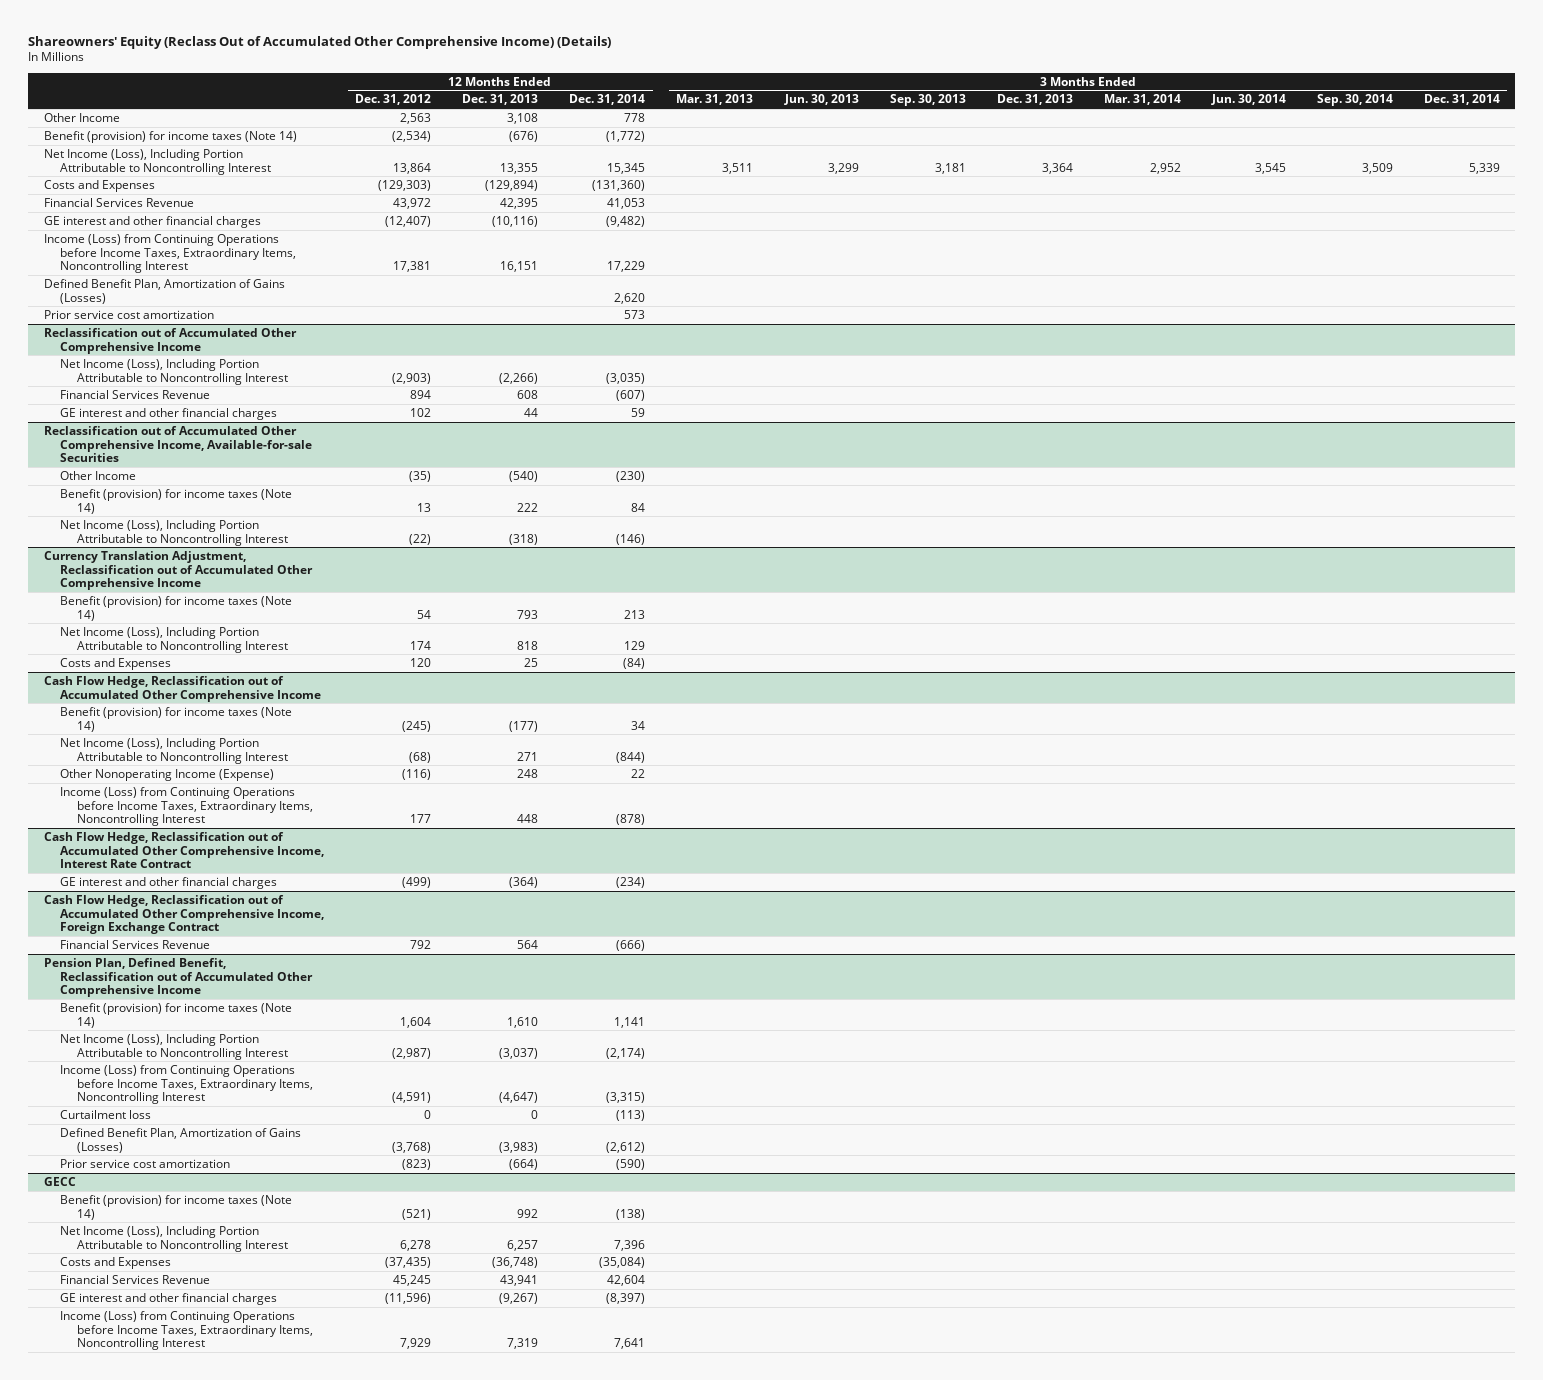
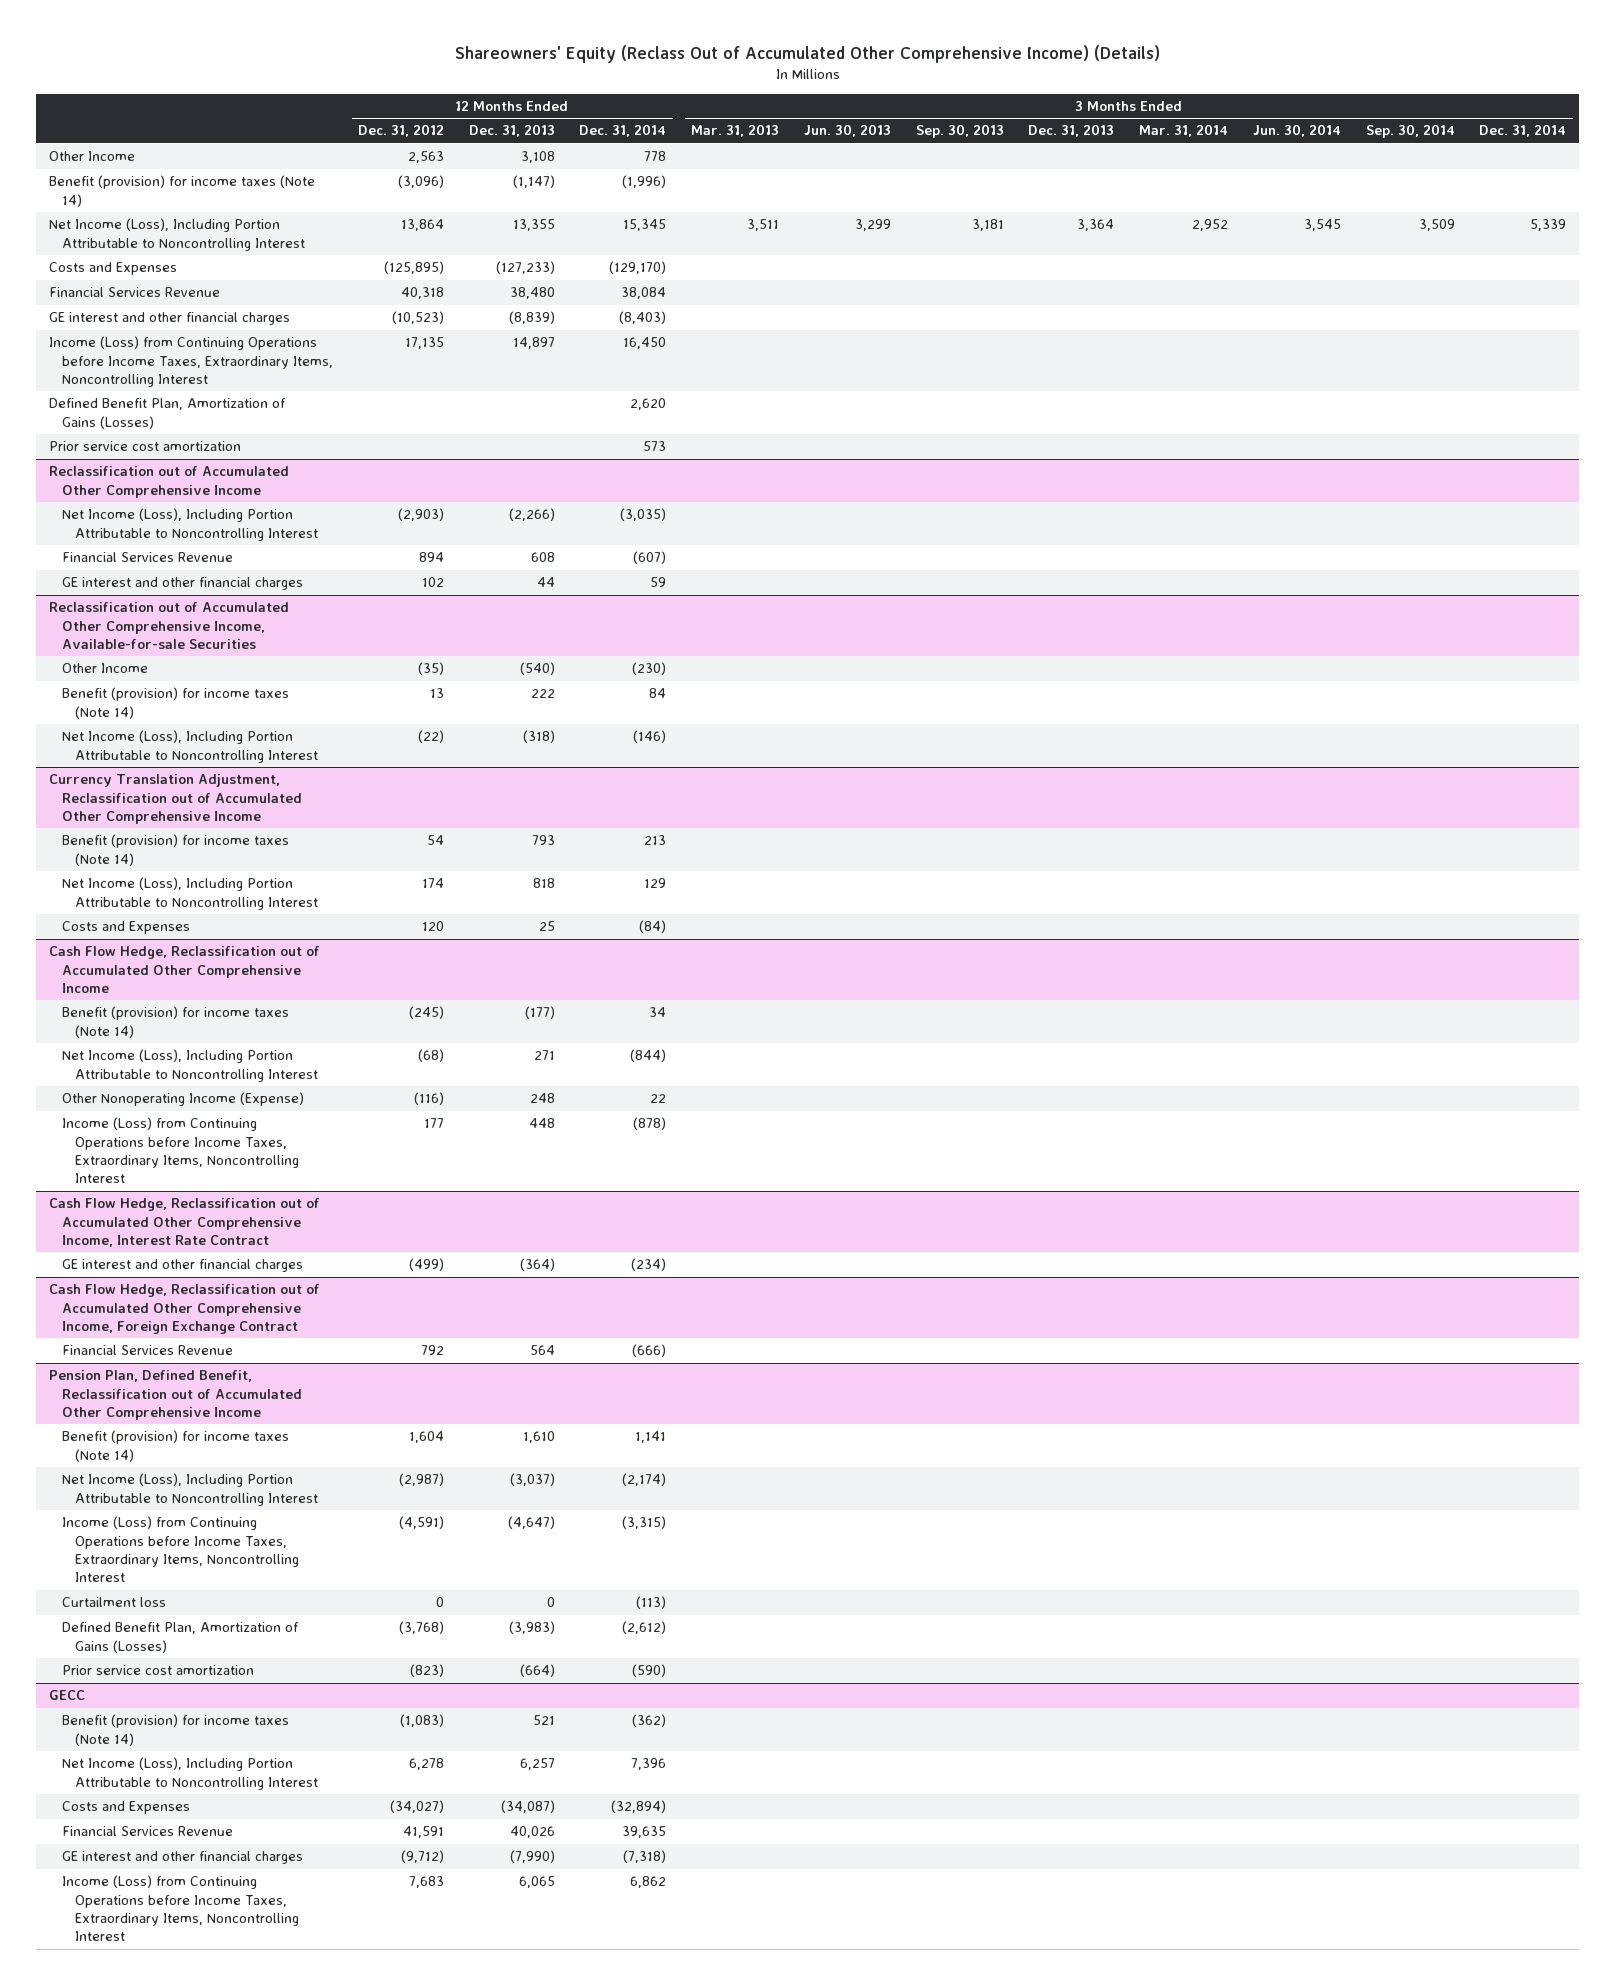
[392,130,432,142] (2,534) -> [397,175,444,189] (3,096)
[509,130,539,142] (676) -> [512,175,555,189] (1,147)
[606,130,646,142] (1,772) -> [622,175,667,189] (1,996)
[378,179,432,191] (129,303) -> [383,261,444,275] (125,895)
[485,179,539,191] (129,894) -> [495,261,555,275] (127,233)
[592,179,646,191] (131,360) -> [609,261,667,275] (129,170)
[393,197,432,209] 43,972 -> [400,287,444,300] 40,318
[500,197,539,209] 42,395 -> [509,287,555,300] 38,480
[607,197,646,209] 41,053 -> [621,287,667,300] 38,084
[385,215,432,227] (12,407) -> [391,311,444,325] (10,523)
[492,215,539,227] (10,116) -> [508,311,555,325] (8,839)
[606,215,646,227] (9,482) -> [619,311,667,325] (8,403)
[393,261,432,273] 17,381 -> [404,337,444,350] 17,135
[500,261,539,273] 16,151 -> [512,337,555,350] 14,897
[607,261,646,273] 17,229 -> [623,337,667,350] 16,450
[402,1208,432,1220] (521) -> [399,1714,444,1728] (1,083)
[517,1208,539,1218] 992 -> [532,1715,555,1726] 521
[616,1208,646,1220] (138) -> [632,1714,667,1728] (362)
[385,1256,432,1268] (37,435) -> [389,1800,444,1814] (34,027)
[492,1256,539,1268] (36,748) -> [500,1800,555,1814] (34,087)
[599,1256,646,1268] (35,084) -> [611,1800,667,1814] (32,894)
[393,1274,432,1286] 45,245 -> [402,1826,444,1839] 41,591
[500,1274,539,1286] 43,941 -> [509,1826,555,1839] 40,026
[607,1274,646,1286] 42,604 -> [622,1826,667,1839] 39,635
[385,1292,432,1304] (11,596) -> [400,1850,444,1864] (9,712)
[499,1292,539,1304] (9,267) -> [509,1850,555,1864] (7,990)
[606,1292,646,1304] (8,397) -> [623,1850,667,1864] (7,318)
[400,1338,432,1350] 7,929 -> [408,1876,444,1889] 7,683
[507,1338,539,1350] 7,319 -> [518,1876,555,1889] 6,065
[614,1338,646,1350] 7,641 -> [630,1876,667,1889] 6,862

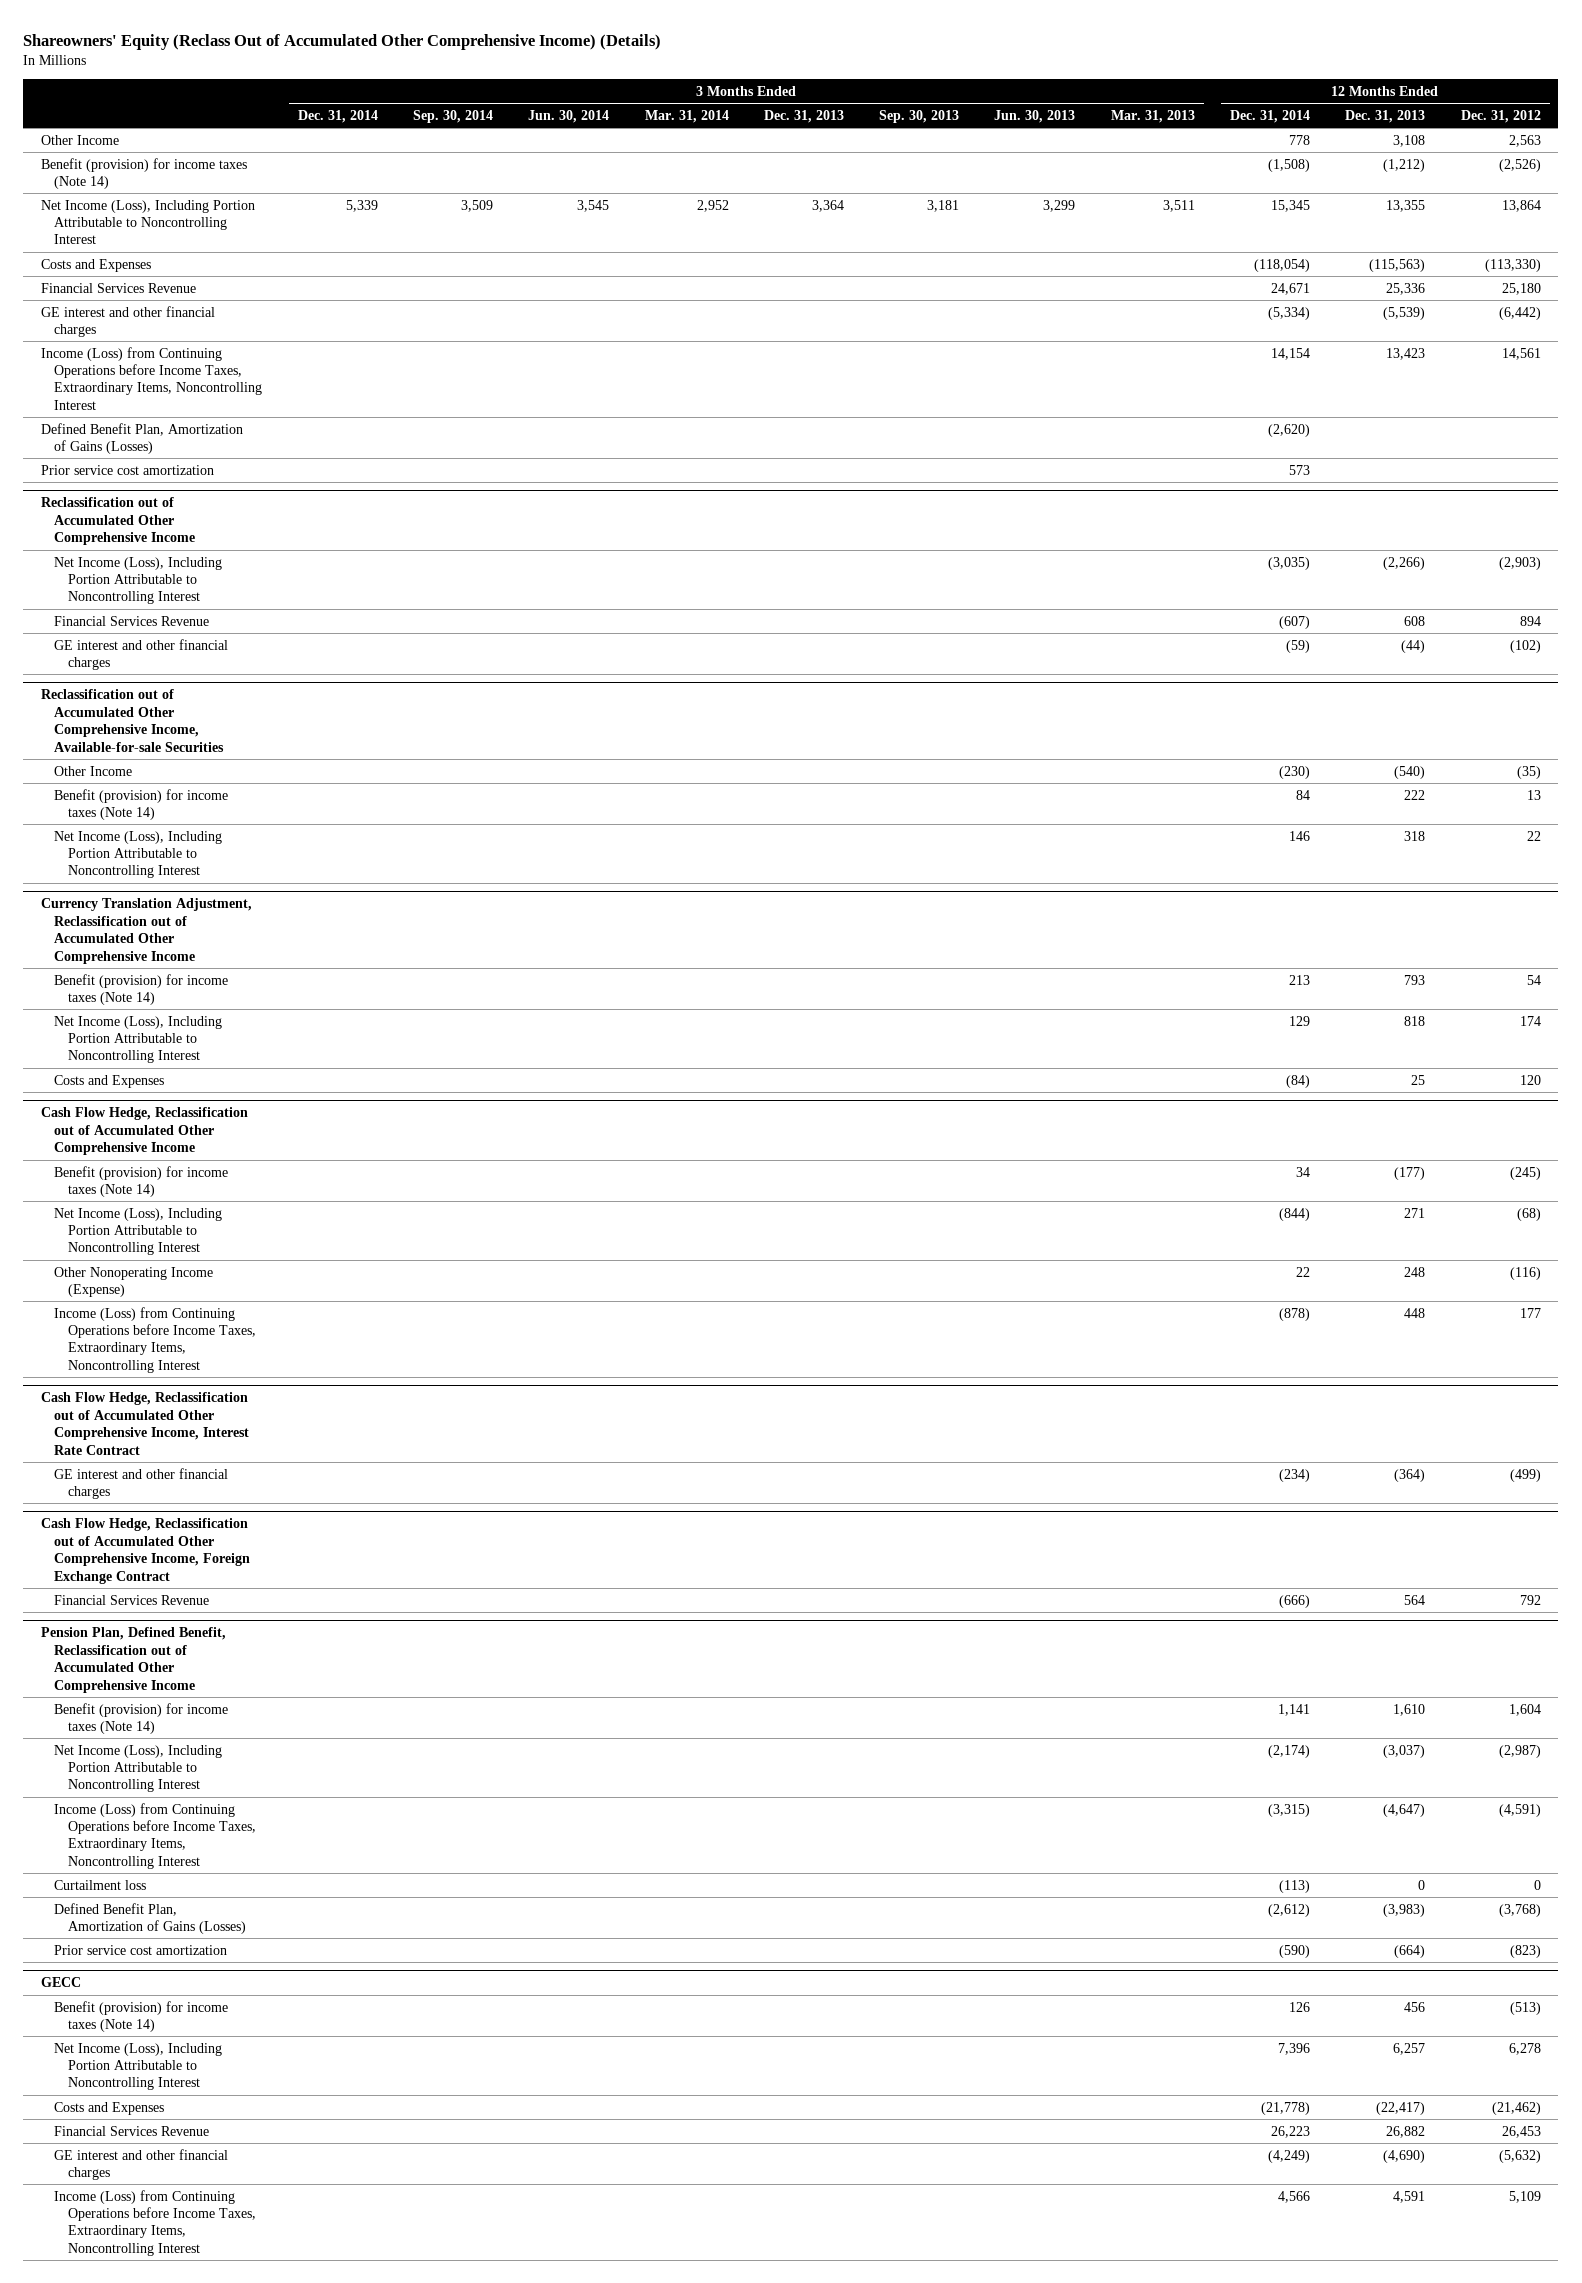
[397,175,444,189] (3,096) -> [1498,158,1541,172] (2,526)
[512,175,555,189] (1,147) -> [1383,158,1426,172] (1,212)
[622,175,667,189] (1,996) -> [1268,158,1311,172] (1,508)
[383,261,444,275] (125,895) -> [1484,258,1541,272] (113,330)
[495,261,555,275] (127,233) -> [1369,258,1426,272] (115,563)
[609,261,667,275] (129,170) -> [1254,258,1311,272] (118,054)
[400,287,444,300] 40,318 -> [1501,282,1541,295] 25,180
[509,287,555,300] 38,480 -> [1386,282,1426,295] 25,336
[621,287,667,300] 38,084 -> [1271,282,1311,295] 24,671
[391,311,444,325] (10,523) -> [1498,306,1541,320] (6,442)
[508,311,555,325] (8,839) -> [1383,306,1426,320] (5,539)
[619,311,667,325] (8,403) -> [1268,306,1311,320] (5,334)
[404,337,444,350] 17,135 -> [1501,347,1541,360] 14,561
[512,337,555,350] 14,897 -> [1386,347,1426,360] 13,423
[623,337,667,350] 16,450 -> [1271,347,1311,360] 14,154
[630,398,667,411] 2,620 -> [1268,423,1311,437] (2,620)
[421,577,444,588] 102 -> [1509,639,1541,653] (102)
[536,577,555,588] 44 -> [1401,639,1426,653] (44)
[650,577,667,588] 59 -> [1286,639,1311,653] (59)
[417,730,444,744] (22) -> [1526,830,1541,841] 22
[522,730,555,744] (318) -> [1404,830,1426,841] 318
[633,730,667,744] (146) -> [1289,830,1311,841] 146
[399,1714,444,1728] (1,083) -> [1509,2001,1541,2015] (513)
[532,1715,555,1726] 521 -> [1404,2001,1426,2012] 456
[632,1714,667,1728] (362) -> [1289,2001,1311,2012] 126
[389,1800,444,1814] (34,027) -> [1491,2101,1541,2115] (21,462)
[500,1800,555,1814] (34,087) -> [1376,2101,1426,2115] (22,417)
[611,1800,667,1814] (32,894) -> [1261,2101,1311,2115] (21,778)
[402,1826,444,1839] 41,591 -> [1501,2125,1541,2138] 26,453
[509,1826,555,1839] 40,026 -> [1386,2125,1426,2138] 26,882
[622,1826,667,1839] 39,635 -> [1271,2125,1311,2138] 26,223
[400,1850,444,1864] (9,712) -> [1498,2149,1541,2163] (5,632)
[509,1850,555,1864] (7,990) -> [1383,2149,1426,2163] (4,690)
[623,1850,667,1864] (7,318) -> [1268,2149,1311,2163] (4,249)
[408,1876,444,1889] 7,683 -> [1508,2190,1541,2203] 5,109
[518,1876,555,1889] 6,065 -> [1393,2190,1426,2203] 4,591
[630,1876,667,1889] 6,862 -> [1278,2190,1311,2203] 4,566

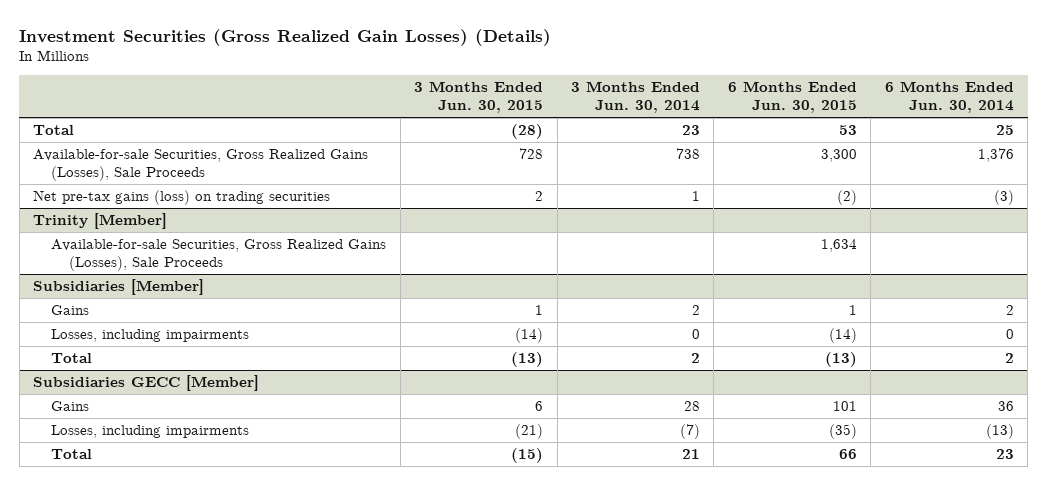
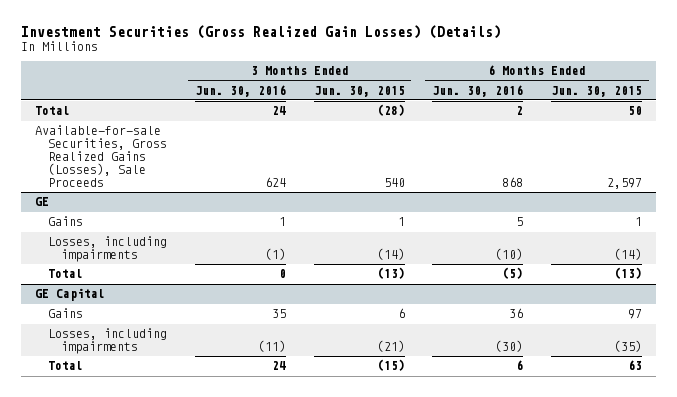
[571,81,701,114] 3 Months Ended Jun. 30, 2014 -> none
[884,81,1014,114] 6 Months Ended Jun. 30, 2014 -> none
none -> [194,84,286,97] Jun. 30, 2016
none -> [432,84,524,97] Jun. 30, 2016
[33,189,331,205] Net pre-tax gains (loss) on trading securities -> none
[33,212,168,229] Trinity [Member] -> none
[51,238,387,271] Available-for-sale Securities, Gross Realized Gains (Losses), Sale Proceeds -> none
[838,124,857,135] 53 -> [628,106,643,116] 50
[519,147,544,159] 728 -> [383,178,405,188] 540
[820,148,857,162] 3,300 -> [607,178,643,190] 2,597
[33,278,205,295] Subsidiaries [Member] -> [35,197,50,207] GE
[33,374,260,391] Subsidiaries GECC [Member] -> [35,288,106,302] GE Capital
[832,400,857,411] 101 -> [628,309,643,320] 97
[838,448,857,459] 66 -> [628,360,643,371] 63

